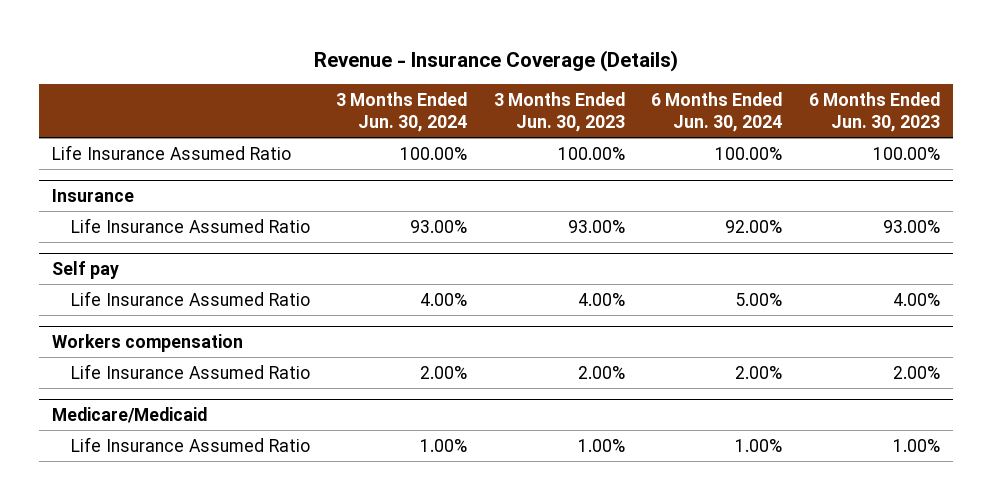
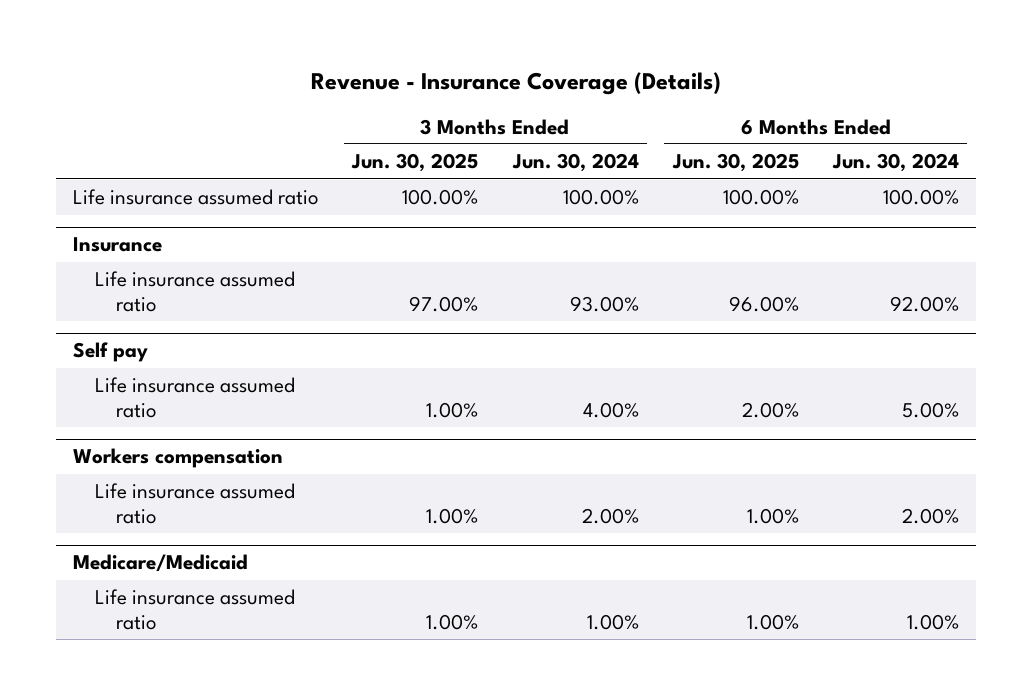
[493,92,625,133] 3 Months Ended Jun. 30, 2023 -> none
[808,92,940,133] 6 Months Ended Jun. 30, 2023 -> none
none -> [351,153,479,173] Jun. 30, 2025
none -> [671,153,799,173] Jun. 30, 2025
[52,144,292,160] Life Insurance Assumed Ratio -> [73,189,319,206] Life insurance assumed ratio
[71,217,311,233] Life Insurance Assumed Ratio -> [94,271,295,312] Life insurance assumed ratio
[71,290,311,306] Life Insurance Assumed Ratio -> [94,377,295,418] Life insurance assumed ratio
[71,363,311,379] Life Insurance Assumed Ratio -> [94,483,295,524] Life insurance assumed ratio
[71,436,311,452] Life Insurance Assumed Ratio -> [94,589,295,630] Life insurance assumed ratio

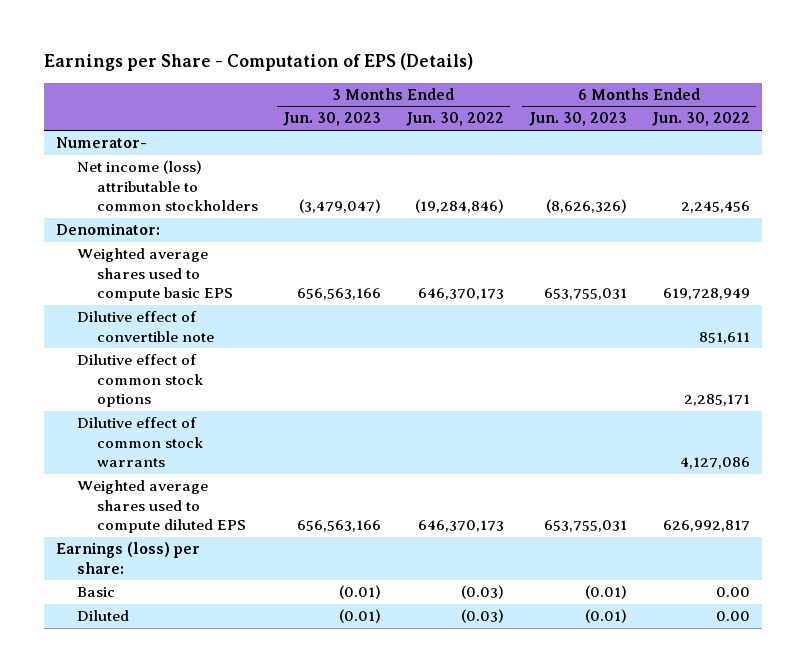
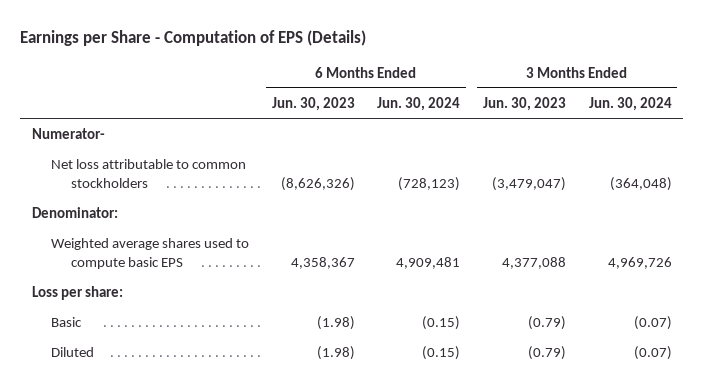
[405,112,504,127] Jun. 30, 2022 -> none
[651,112,750,127] Jun. 30, 2022 -> none
none -> [377,96,461,111] Jun. 30, 2024
none -> [588,96,672,111] Jun. 30, 2024
[76,160,259,212] Net income (loss) attributable to common stockholders -> [51,158,247,188] Net loss attributable to common stockholders
[76,311,215,342] Dilutive effect of convertible note -> none
[76,354,204,408] Dilutive effect of common stock options -> none
[76,417,204,468] Dilutive effect of common stock warrants -> none
[76,480,247,534] Weighted average shares used to compute diluted EPS -> none
[296,288,381,301] 656,563,166 -> [502,256,567,269] 4,377,088
[543,288,627,301] 653,755,031 -> [290,256,355,269] 4,358,367
[55,542,200,574] Earnings (loss) per share: -> [31,285,123,300] Loss per share:
[338,585,381,600] (0.01) -> [528,315,567,330] (0.79)
[584,585,627,600] (0.01) -> [316,315,355,330] (1.98)
[338,609,381,624] (0.01) -> [528,345,567,360] (0.79)
[584,609,627,624] (0.01) -> [316,345,355,360] (1.98)

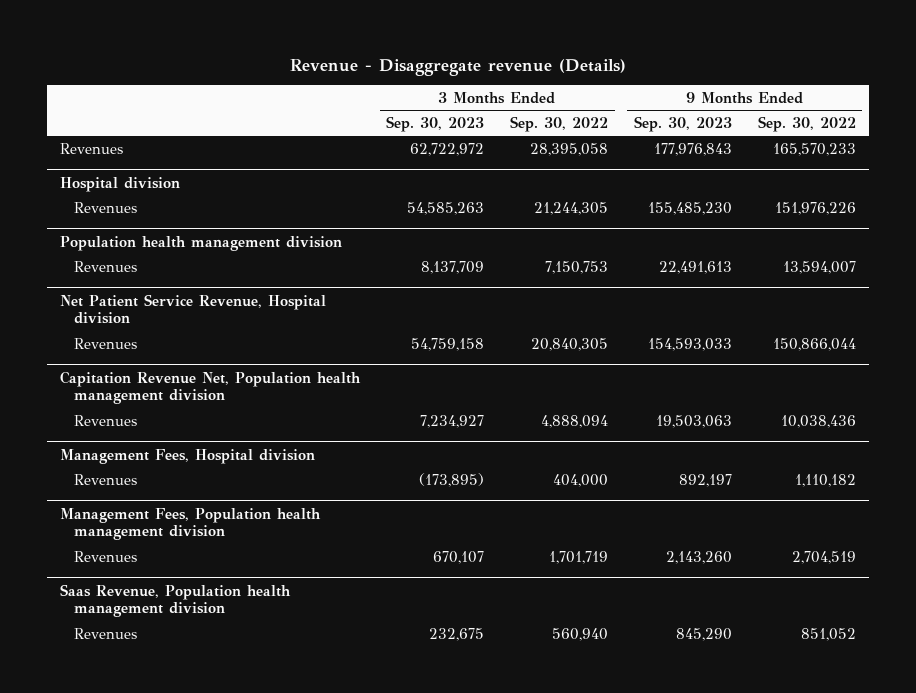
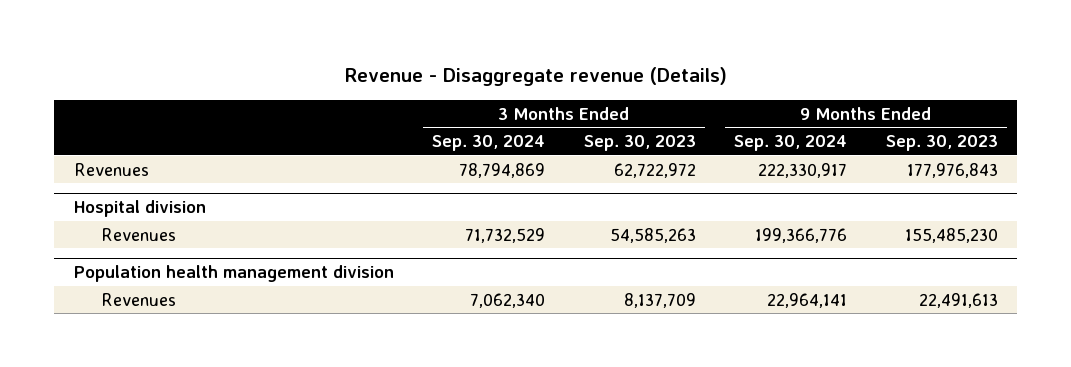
[510,115,609,132] Sep. 30, 2022 -> none
[757,115,856,132] Sep. 30, 2022 -> none
none -> [432,135,546,152] Sep. 30, 2024
none -> [734,135,848,152] Sep. 30, 2024
[60,293,327,325] Net Patient Service Revenue, Hospital division -> none
[73,337,137,349] Revenues -> none
[60,370,362,405] Capitation Revenue Net, Population health management division -> none
[73,414,137,426] Revenues -> none
[60,448,316,464] Management Fees, Hospital division -> none
[73,473,137,485] Revenues -> none
[60,507,322,541] Management Fees, Population health management division -> none
[73,550,137,562] Revenues -> none
[60,583,292,618] Saas Revenue, Population health management division -> none
[73,627,137,639] Revenues -> none

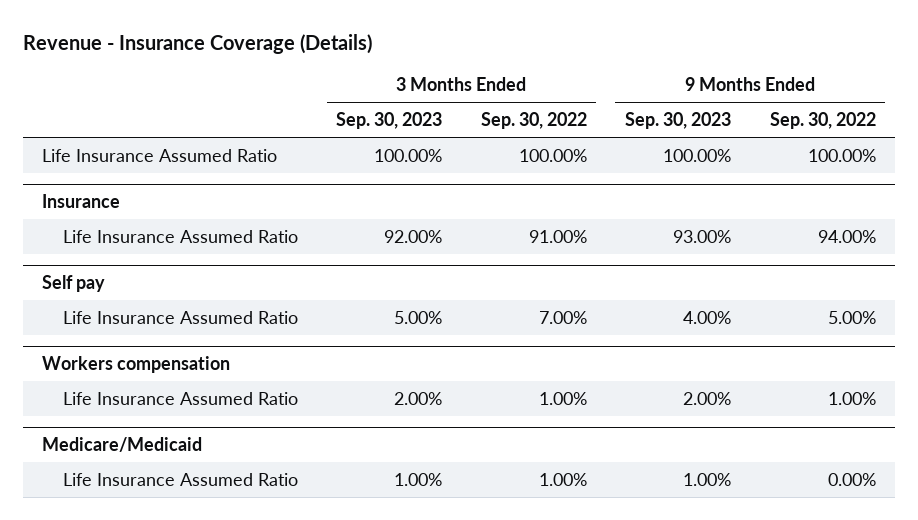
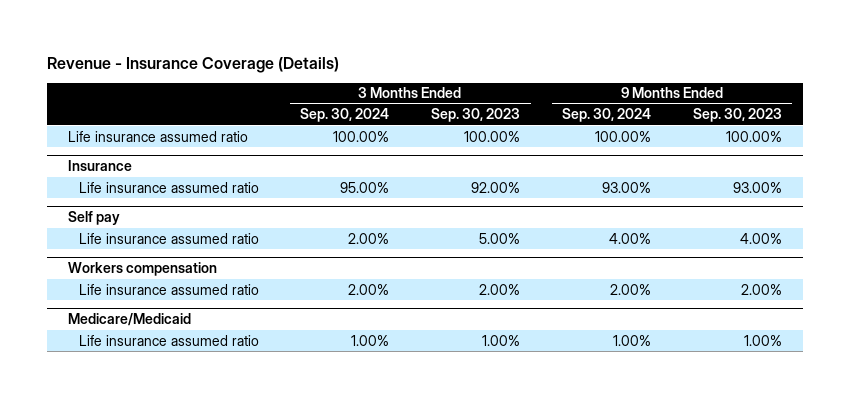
[480,112,587,130] Sep. 30, 2022 -> none
[769,112,876,130] Sep. 30, 2022 -> none
none -> [300,108,390,123] Sep. 30, 2024
none -> [562,108,652,123] Sep. 30, 2024
[42,148,278,162] Life Insurance Assumed Ratio -> [68,130,249,142] Life insurance assumed ratio
[62,229,298,243] Life Insurance Assumed Ratio -> [78,181,259,193] Life insurance assumed ratio
[62,310,298,324] Life Insurance Assumed Ratio -> [78,232,259,244] Life insurance assumed ratio
[62,391,298,405] Life Insurance Assumed Ratio -> [78,283,259,295] Life insurance assumed ratio
[62,472,298,486] Life Insurance Assumed Ratio -> [78,334,259,346] Life insurance assumed ratio

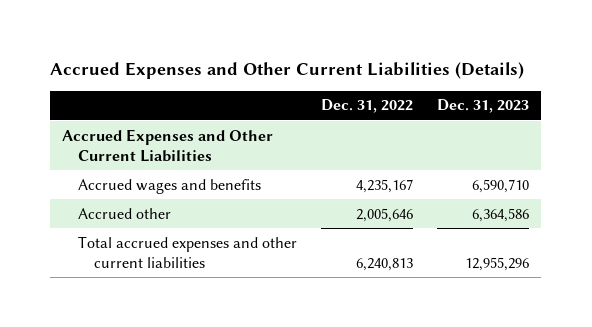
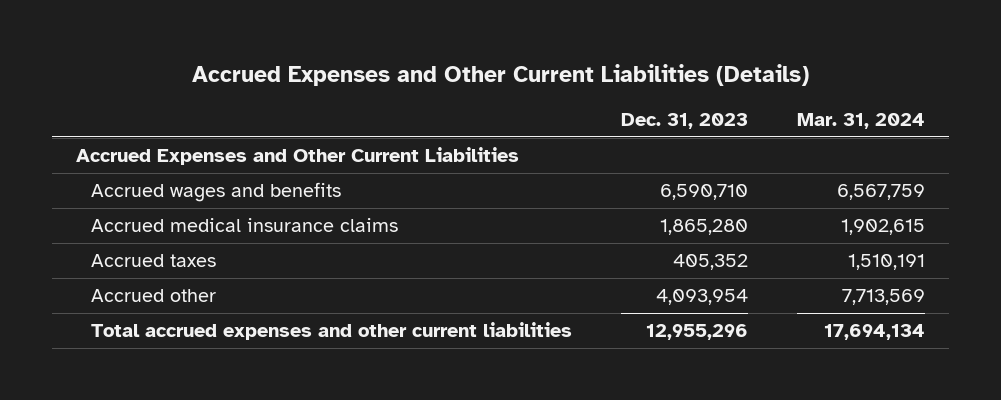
[321,99,414,114] Dec. 31, 2022 -> none
none -> [796,112,925,129] Mar. 31, 2024
none -> [90,218,398,233] Accrued medical insurance claims
none -> [90,254,216,268] Accrued taxes
[472,207,530,222] 6,364,586 -> [655,289,748,306] 4,093,954

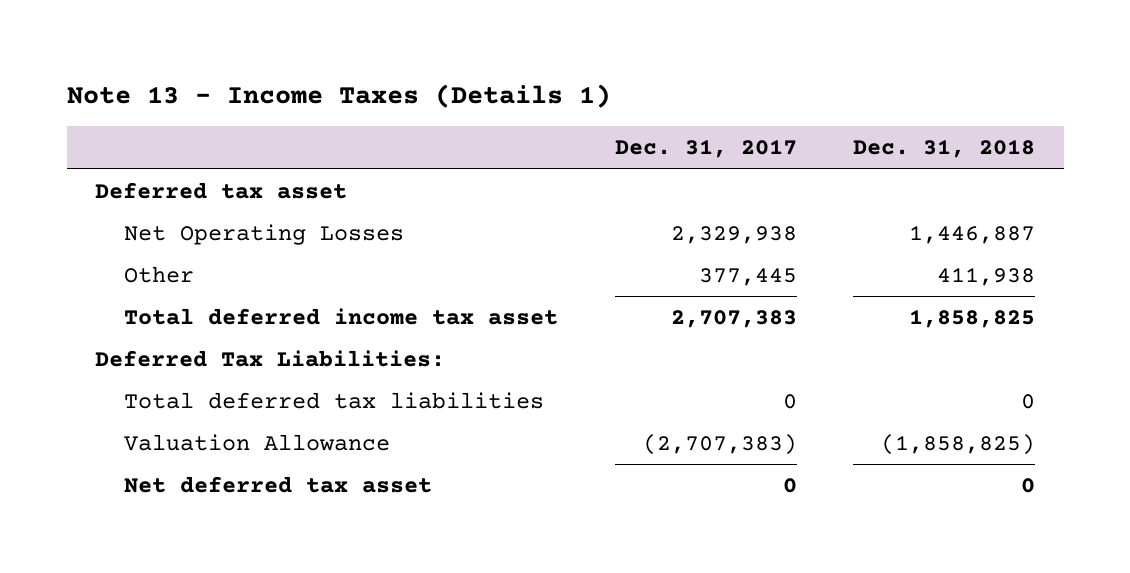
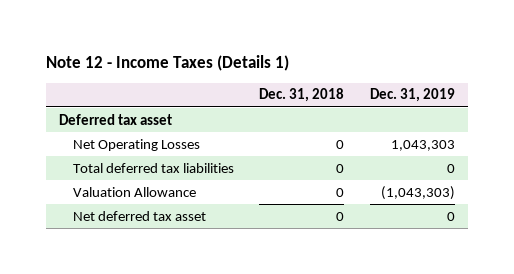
[66,83,611,108] Note 13 - Income Taxes (Details 1) -> [46,55,290,72] Note 12 - Income Taxes (Details 1)
[614,139,797,159] Dec. 31, 2017 -> none
none -> [370,88,456,103] Dec. 31, 2019
[124,265,195,283] Other -> none
[124,307,559,325] Total deferred income tax asset -> none
[94,349,445,367] Deferred Tax Liabilities: -> none
[909,224,1036,244] 1,446,887 -> [336,139,345,149] 0
[881,433,1036,455] (1,858,825) -> [336,187,345,197] 0

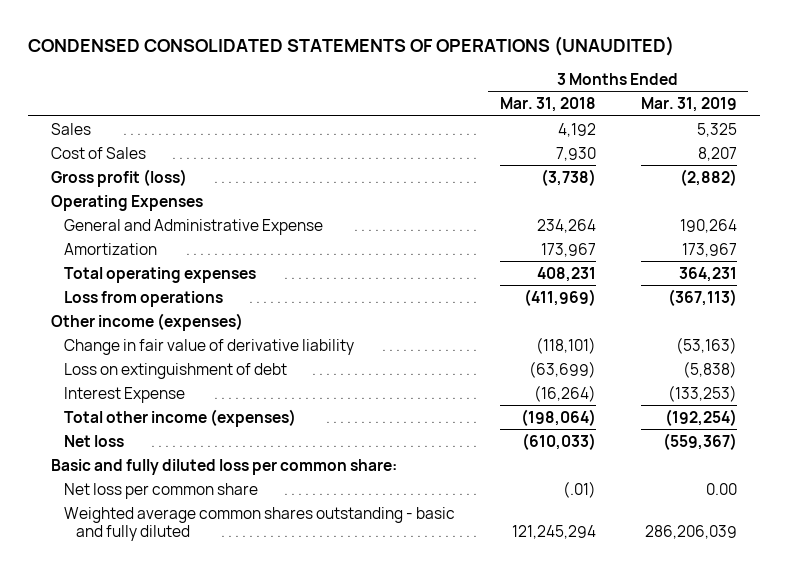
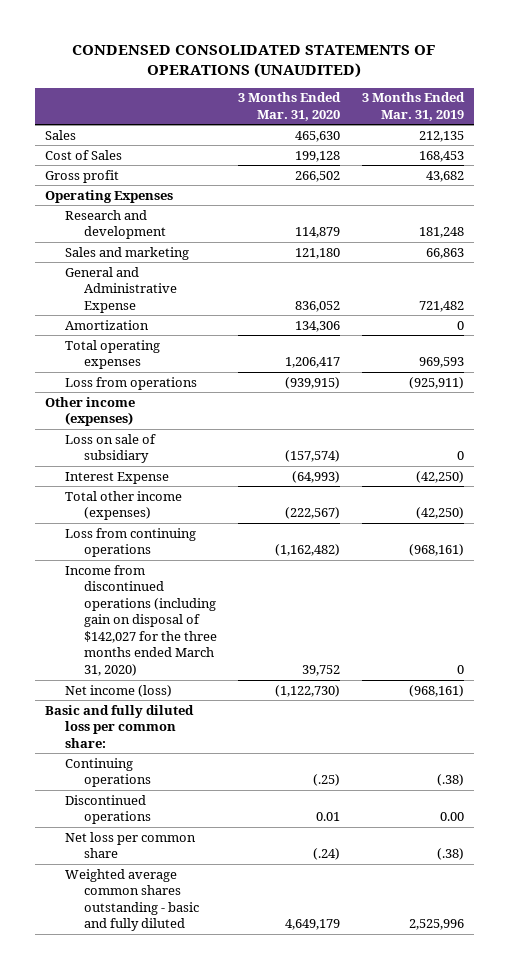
[499,97,596,113] Mar. 31, 2018 -> none
none -> [238,92,342,121] 3 Months Ended Mar. 31, 2020
[696,122,737,137] 5,325 -> [418,130,464,142] 212,135
[697,146,737,161] 8,207 -> [418,150,464,162] 168,453
[50,168,187,187] Gross profit (loss) -> [45,169,120,183] Gross profit
[679,168,737,186] (2,882) -> [425,170,464,182] 43,682
none -> [64,209,167,240] Research and development
none -> [64,246,189,260] Sales and marketing
[679,218,737,233] 190,264 -> [418,300,464,312] 721,482
[681,242,737,257] 173,967 -> [456,320,464,330] 0
[678,266,737,282] 364,231 -> [418,357,464,369] 969,593
[667,288,737,306] (367,113) -> [408,376,464,389] (925,911)
[63,338,354,355] Change in fair value of derivative liability -> none
[63,362,287,379] Loss on extinguishment of debt -> none
none -> [64,433,156,464] Loss on sale of subsidiary
[667,384,737,402] (133,253) -> [415,470,464,483] (42,250)
[664,408,737,426] (192,254) -> [415,507,464,520] (42,250)
none -> [64,527,196,558] Loss from continuing operations
none -> [64,564,218,677] Income from discontinued operations (including gain on disposal of $142,027 for the three months ended March 31, 2020)
[63,434,124,447] Net loss -> [64,684,172,697] Net income (loss)
[662,432,737,450] (559,367) -> [408,684,464,697] (968,161)
none -> [64,757,152,788] Continuing operations
none -> [64,794,152,825] Discontinued operations
[705,482,737,495] 0.00 -> [436,848,464,861] (.38)
[644,524,737,539] 286,206,039 -> [408,919,464,931] 2,525,996

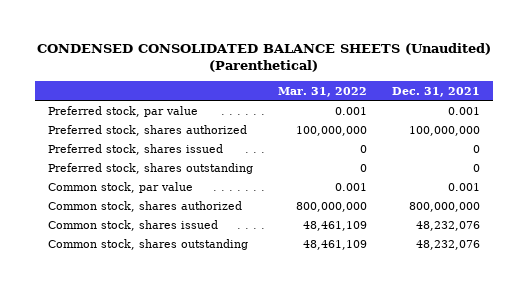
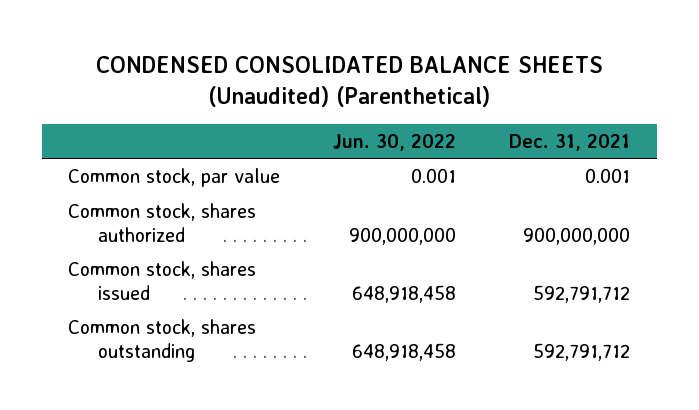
[278,86,368,97] Mar. 31, 2022 -> none
none -> [333,133,457,151] Jun. 30, 2022
[47,105,198,117] Preferred stock, par value -> none
[47,124,247,136] Preferred stock, shares authorized -> none
[47,143,223,155] Preferred stock, shares issued -> none
[47,162,253,174] Preferred stock, shares outstanding -> none
[409,201,481,212] 800,000,000 -> [523,226,631,245] 900,000,000
[416,220,481,231] 48,232,076 -> [533,284,631,303] 592,791,712
[416,239,481,250] 48,232,076 -> [533,342,631,361] 592,791,712

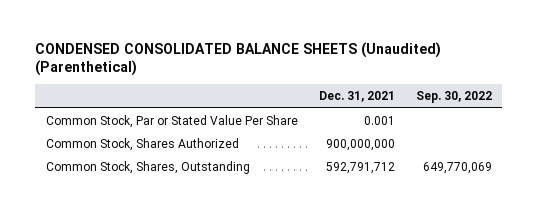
[333,133,457,151] Jun. 30, 2022 -> none
none -> [415,91,492,104] Sep. 30, 2022
[68,261,257,300] Common stock, shares issued -> none
[68,168,281,188] Common stock, par value -> [45,114,298,128] Common Stock, Par or Stated Value Per Share
[68,203,257,242] Common stock, shares authorized -> [45,137,239,151] Common Stock, Shares Authorized
[68,319,257,362] Common stock, shares outstanding -> [45,160,250,174] Common Stock, Shares, Outstanding

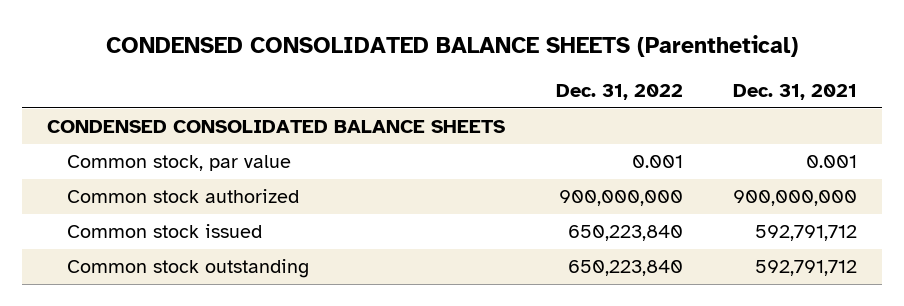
[35,41,442,77] CONDENSED CONSOLIDATED BALANCE SHEETS (Unaudited) (Parenthetical) -> [106,34,799,57] CONDENSED CONSOLIDATED BALANCE SHEETS (Parenthetical)
[415,91,492,104] Sep. 30, 2022 -> none
none -> [555,83,683,100] Dec. 31, 2022
none -> [47,120,506,134] CONDENSED CONSOLIDATED BALANCE SHEETS
[45,114,298,128] Common Stock, Par or Stated Value Per Share -> [66,155,291,172] Common stock, par value
[45,137,239,151] Common Stock, Shares Authorized -> [66,189,299,204] Common stock authorized
none -> [66,224,262,239] Common stock issued
[45,160,250,174] Common Stock, Shares, Outstanding -> [66,259,309,279] Common stock outstanding

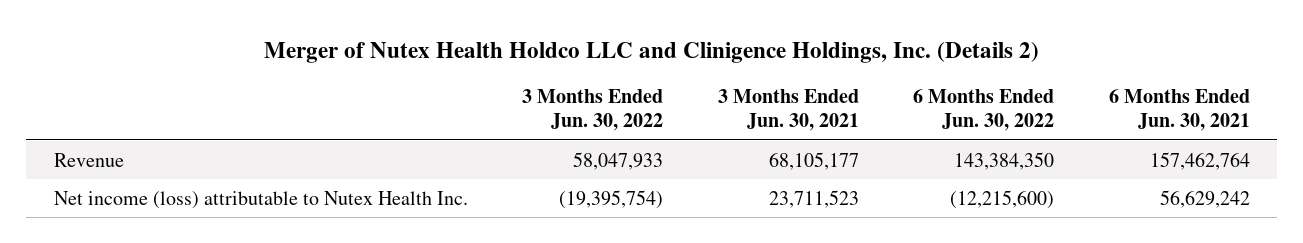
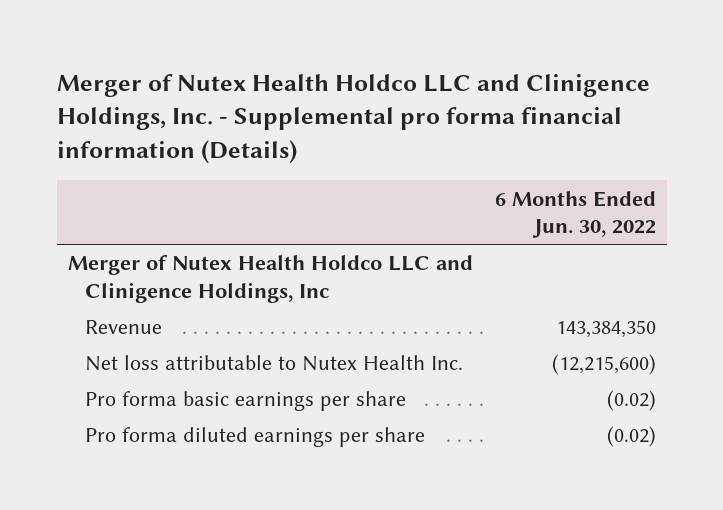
[263,41,1039,63] Merger of Nutex Health Holdco LLC and Clinigence Holdings, Inc. (Details 2) -> [56,73,650,165] Merger of Nutex Health Holdco LLC and Clinigence Holdings, Inc. - Supplemental pro forma financial information (Details)
[522,89,664,132] 3 Months Ended Jun. 30, 2022 -> none
[717,89,859,132] 3 Months Ended Jun. 30, 2021 -> none
[1108,89,1250,132] 6 Months Ended Jun. 30, 2021 -> none
none -> [67,255,473,304] Merger of Nutex Health Holdco LLC and Clinigence Holdings, Inc
[53,190,468,209] Net income (loss) attributable to Nutex Health Inc. -> [85,355,464,372] Net loss attributable to Nutex Health Inc.
none -> [85,391,407,412] Pro forma basic earnings per share
none -> [85,427,426,448] Pro forma diluted earnings per share

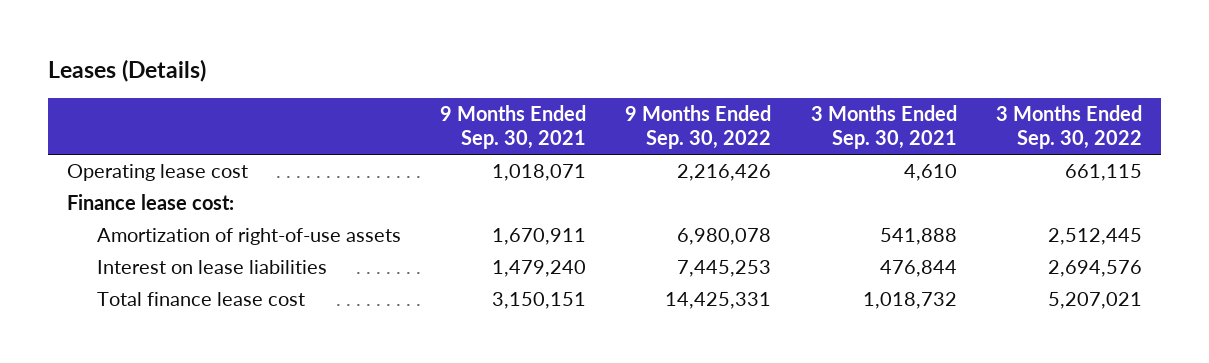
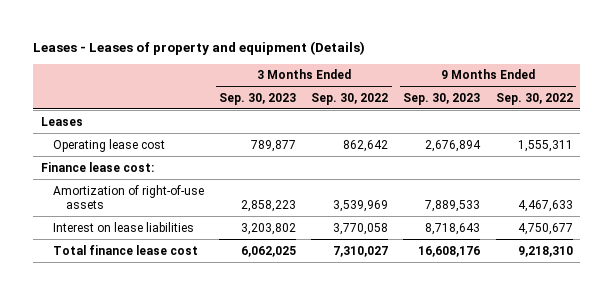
[47,59,206,83] Leases (Details) -> [33,40,366,55] Leases - Leases of property and equipment (Details)
[440,105,587,150] 9 Months Ended Sep. 30, 2021 -> none
[810,105,957,150] 3 Months Ended Sep. 30, 2021 -> none
none -> [219,92,297,105] Sep. 30, 2023
none -> [403,92,481,105] Sep. 30, 2023
none -> [40,116,83,126] Leases
[677,164,772,182] 2,216,426 -> [517,139,573,152] 1,555,311
[1064,164,1142,182] 661,115 -> [343,139,389,152] 862,642
[677,228,772,246] 6,980,078 -> [517,200,573,213] 4,467,633
[1047,228,1142,246] 2,512,445 -> [333,200,389,213] 3,539,969
[677,260,772,278] 7,445,253 -> [517,222,573,235] 4,750,677
[1047,260,1142,278] 2,694,576 -> [333,222,389,235] 3,770,058
[665,292,772,310] 14,425,331 -> [517,245,573,257] 9,218,310
[1047,292,1142,310] 5,207,021 -> [333,245,389,257] 7,310,027

